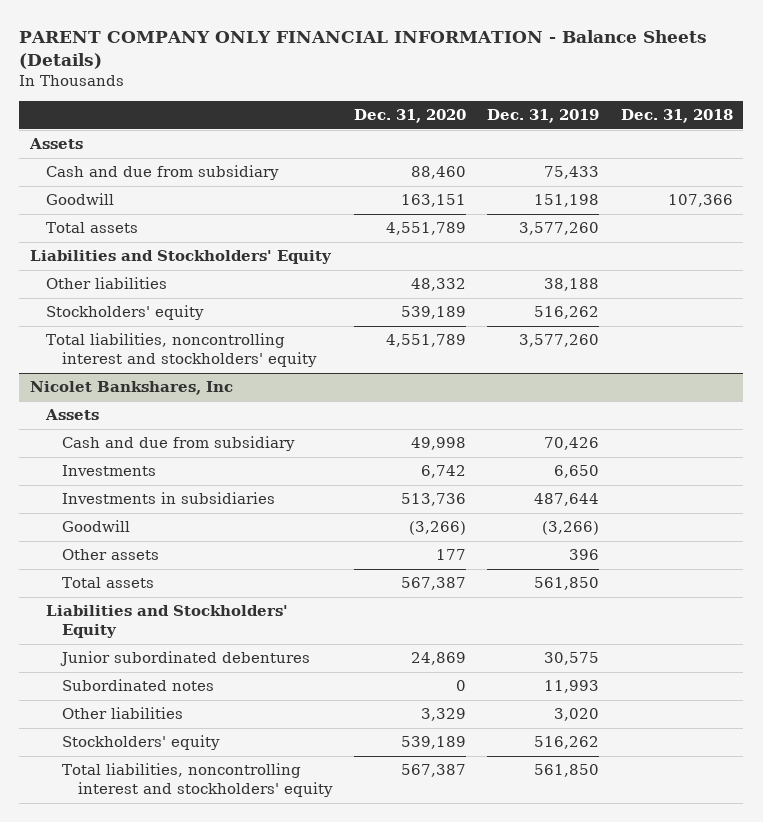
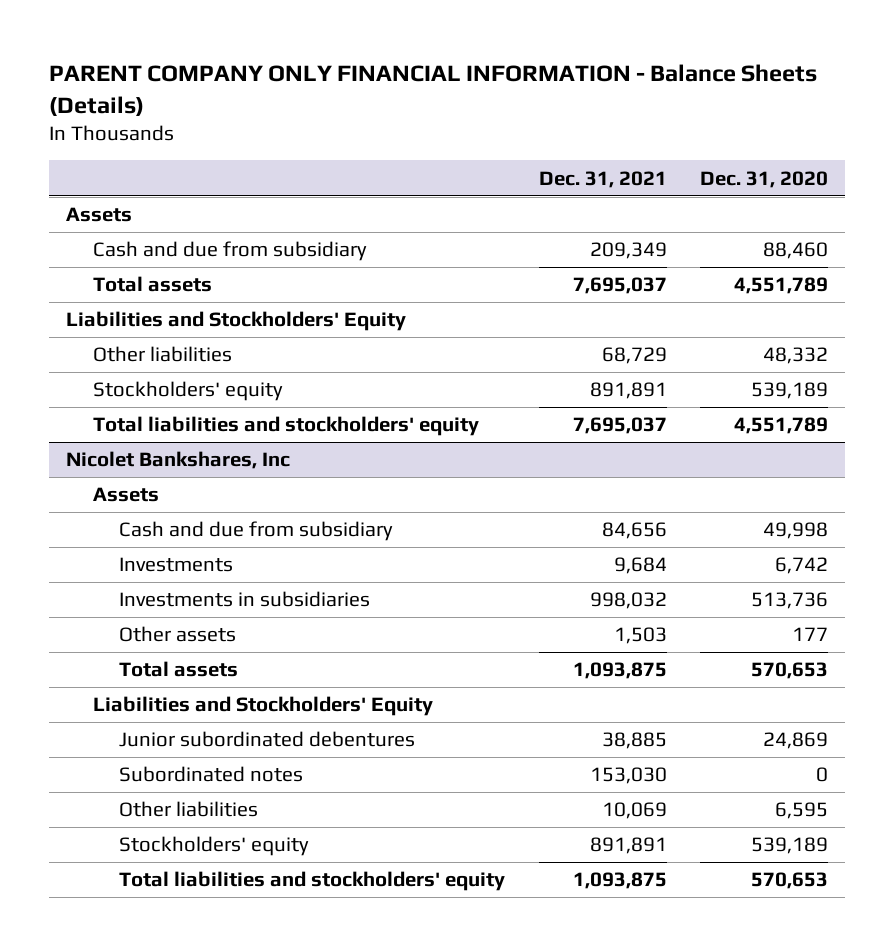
[487,109,600,124] Dec. 31, 2019 -> none
[620,109,733,124] Dec. 31, 2018 -> none
none -> [538,170,667,188] Dec. 31, 2021
[46,193,115,206] Goodwill -> none
[46,333,318,368] Total liabilities, noncontrolling interest and stockholders' equity -> [92,416,479,437] Total liabilities and stockholders' equity
[62,520,131,533] Goodwill -> none
[400,577,466,591] 567,387 -> [751,662,829,680] 570,653
[420,708,466,722] 3,329 -> [775,802,829,820] 6,595
[62,763,334,798] Total liabilities, noncontrolling interest and stockholders' equity -> [119,871,506,892] Total liabilities and stockholders' equity
[400,764,466,778] 567,387 -> [751,872,829,890] 570,653

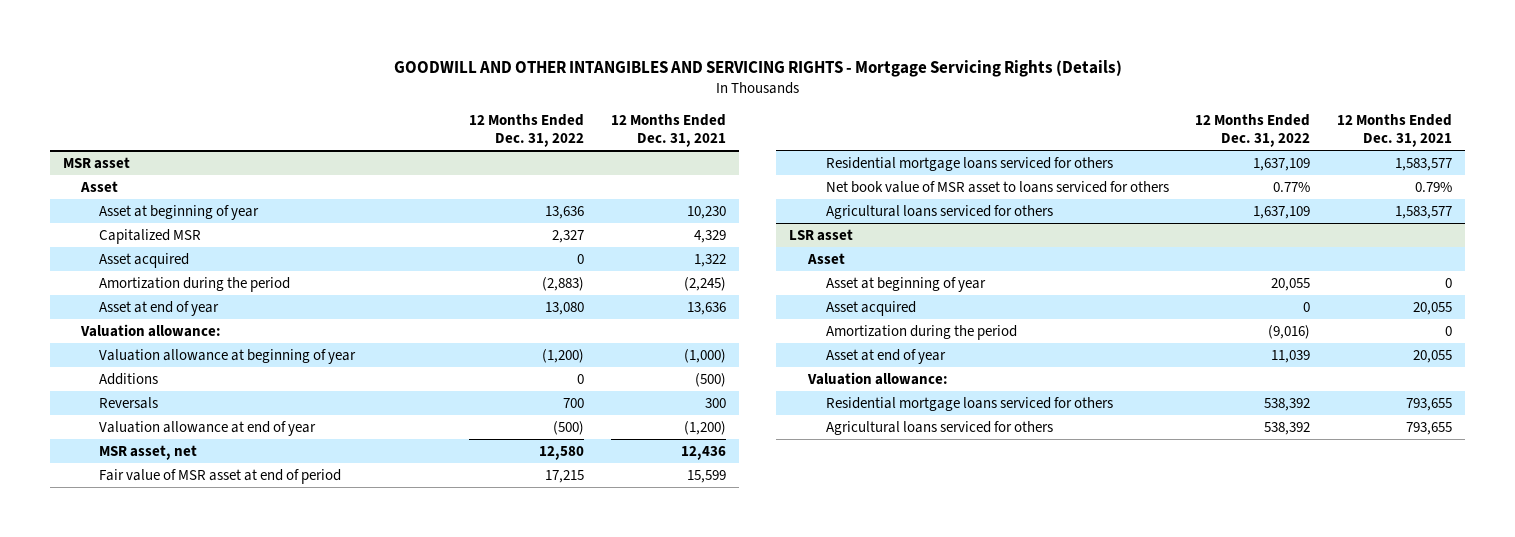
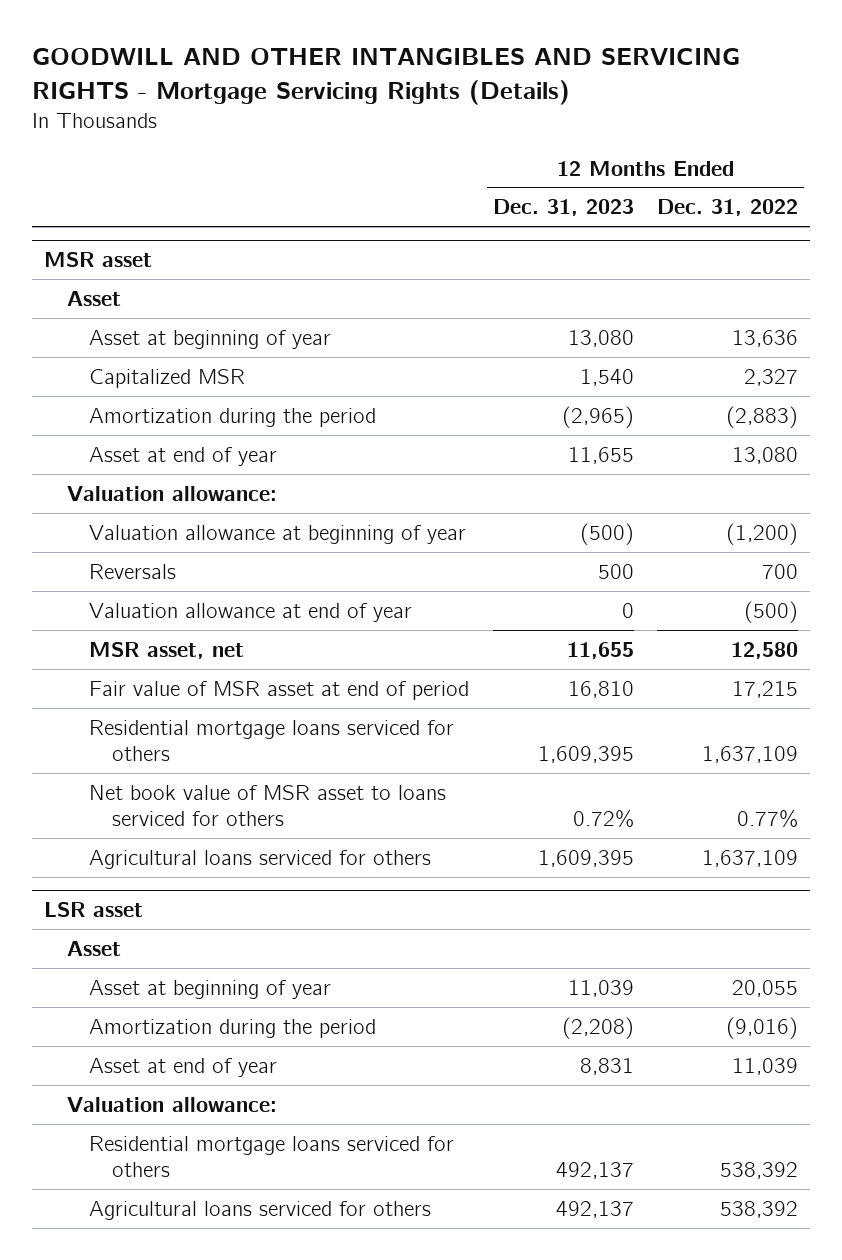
[610,113,726,148] 12 Months Ended Dec. 31, 2021 -> none
none -> [492,199,634,217] Dec. 31, 2023
[99,253,190,269] Asset acquired -> none
[99,373,159,386] Additions -> none
[825,301,916,317] Asset acquired -> none

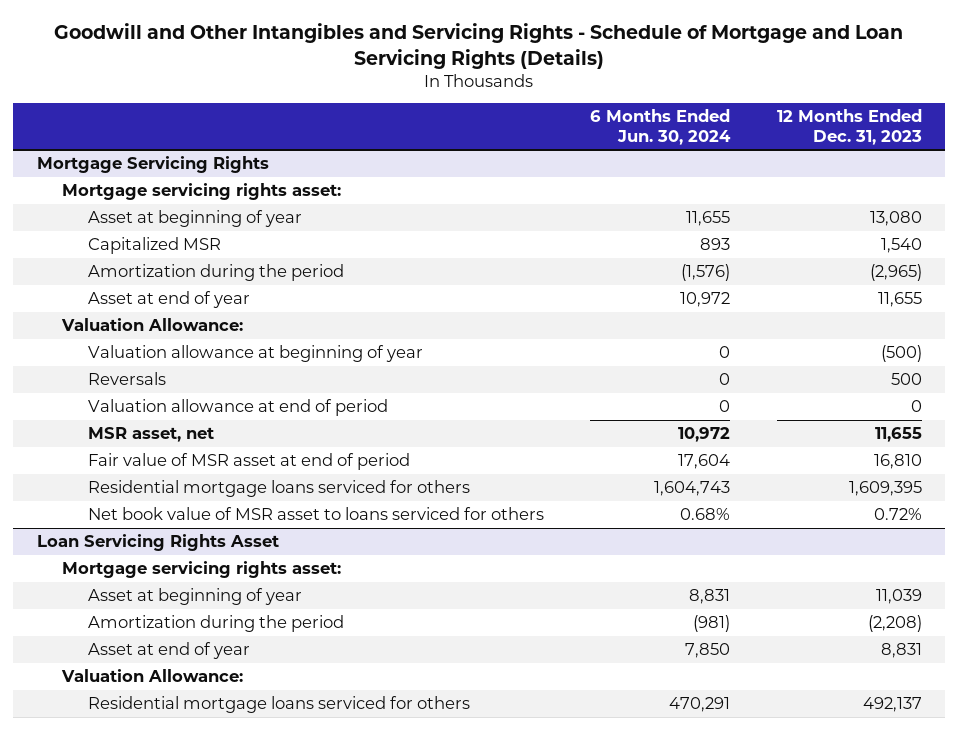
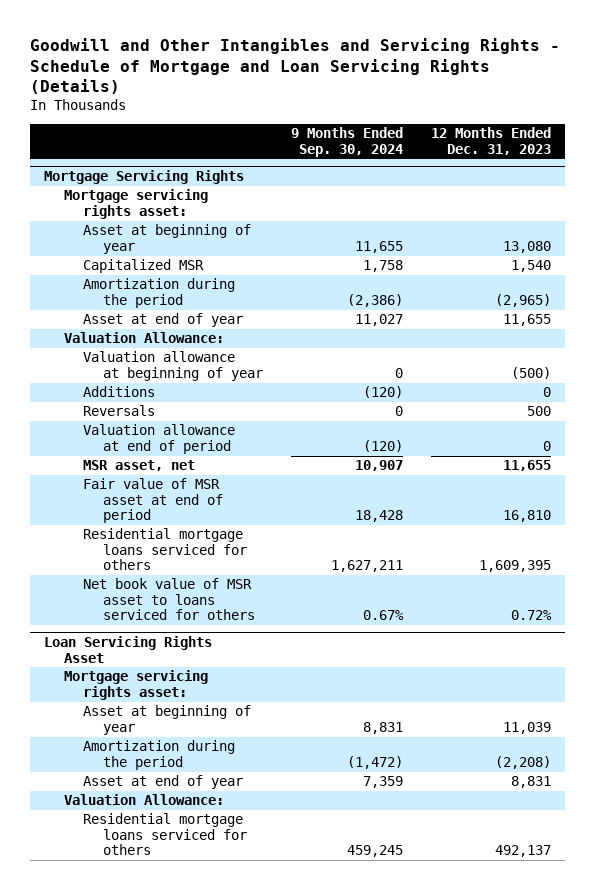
[590,109,732,145] 6 Months Ended Jun. 30, 2024 -> none
none -> [291,127,404,157] 9 Months Ended Sep. 30, 2024
none -> [83,386,156,398] Additions

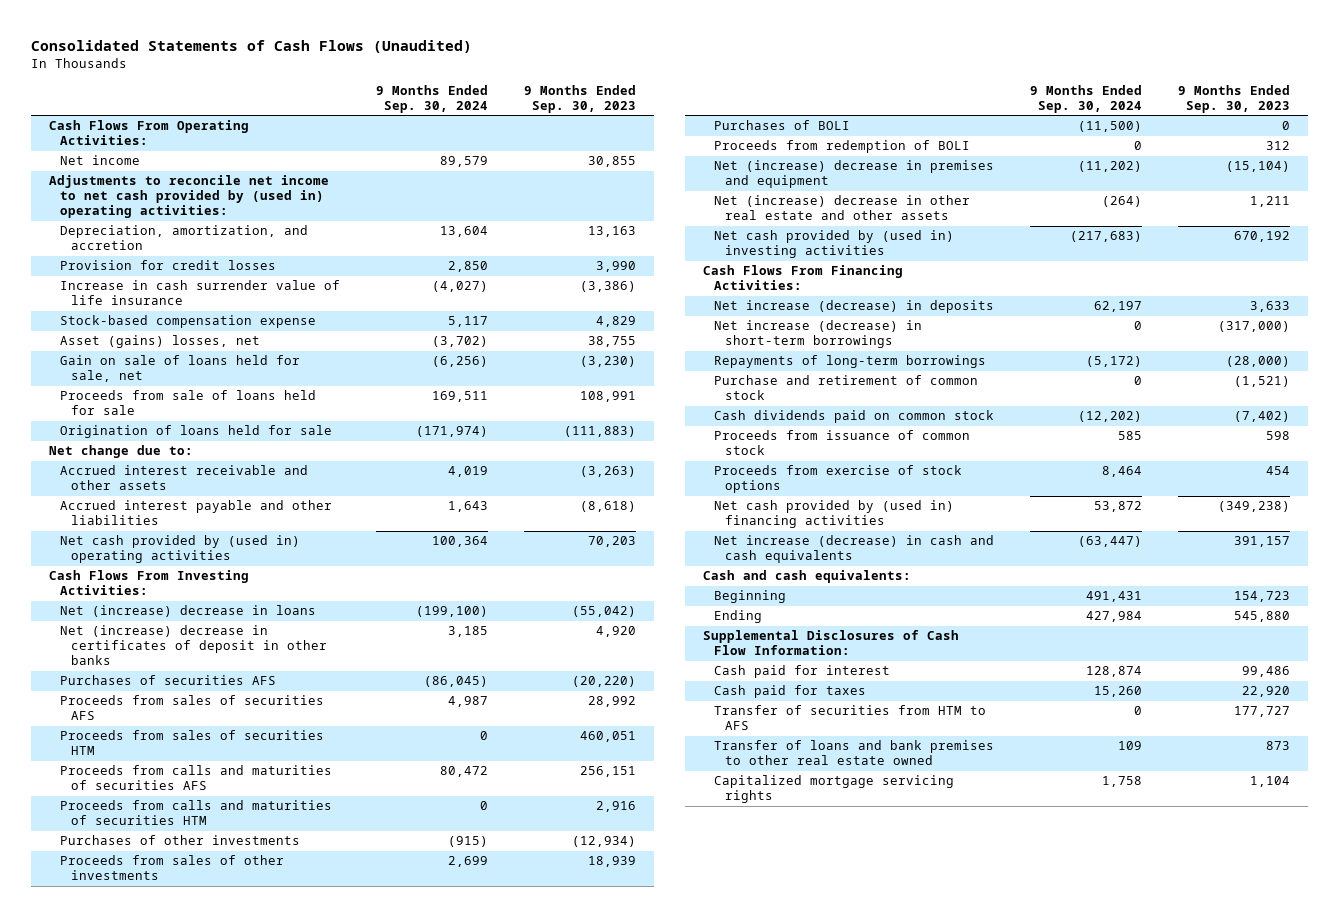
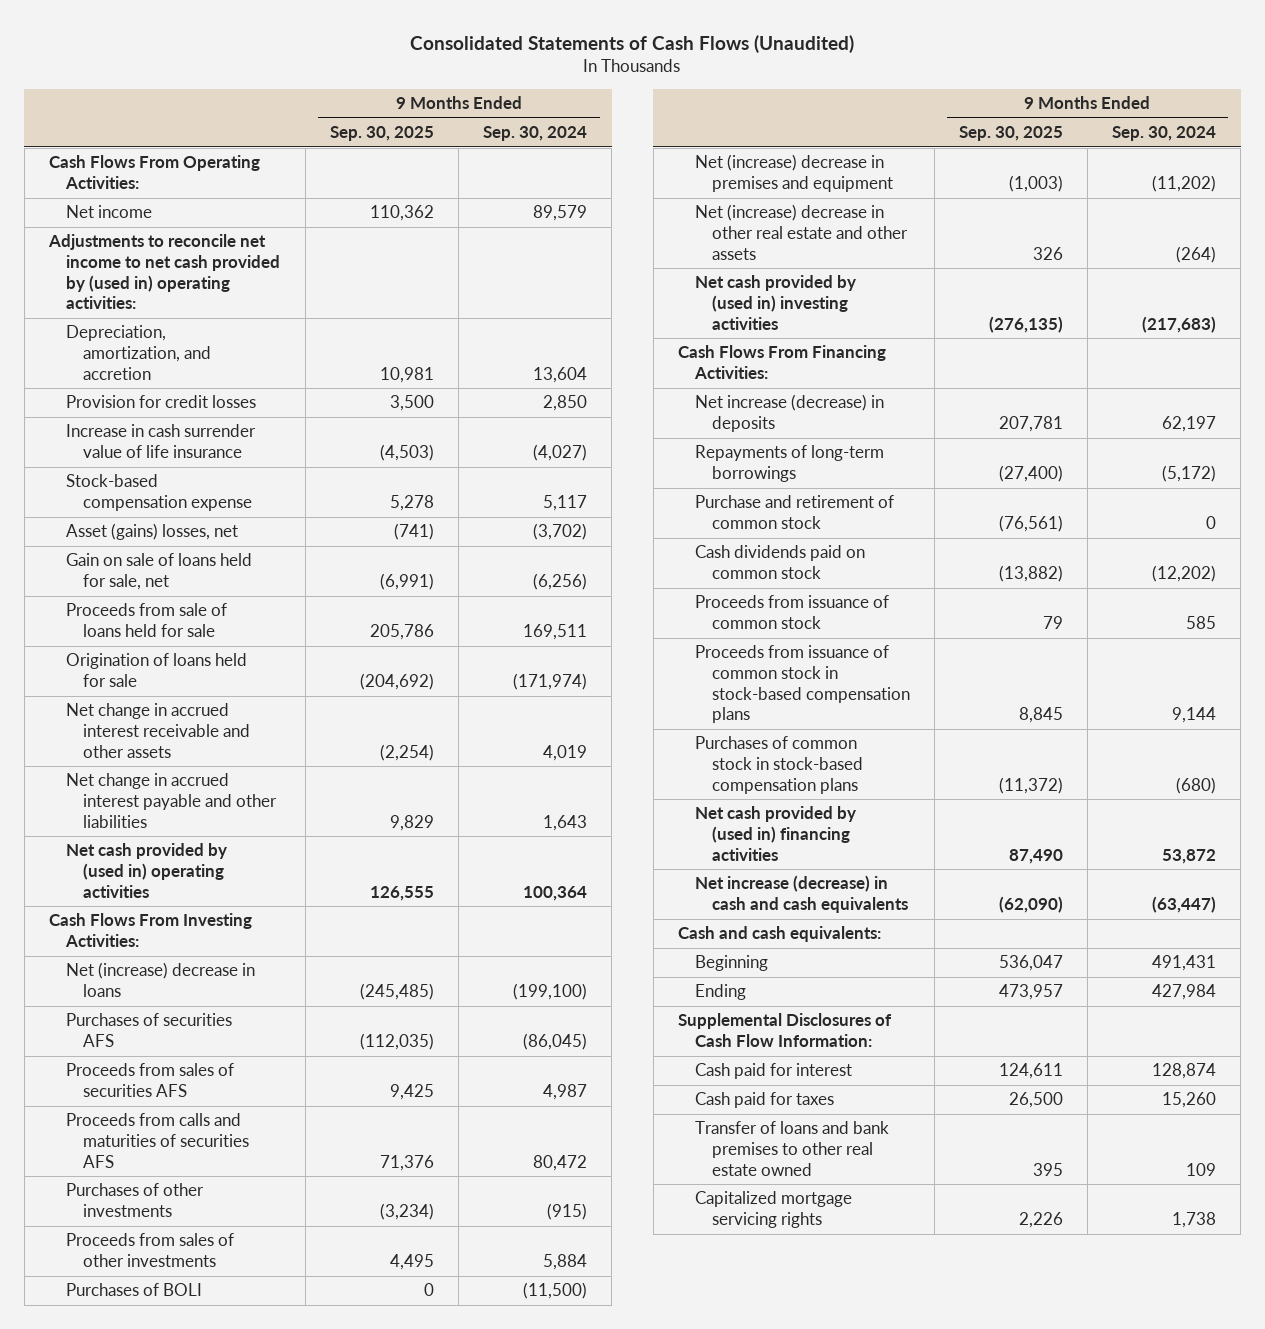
[523,84,636,113] 9 Months Ended Sep. 30, 2023 -> none
none -> [330,126,435,142] Sep. 30, 2025
[49,445,194,459] Net change due to: -> none
[60,465,309,491] Accrued interest receivable and other assets -> [65,703,250,758] Net change in accrued interest receivable and other assets
[60,500,333,526] Accrued interest payable and other liabilities -> [65,773,277,828] Net change in accrued interest payable and other liabilities
[60,625,328,666] Net (increase) decrease in certificates of deposit in other banks -> none
[60,730,325,756] Proceeds from sales of securities HTM -> none
[60,800,333,826] Proceeds from calls and maturities of securities HTM -> none
[448,856,489,868] 2,699 -> [543,1254,588,1271] 5,884
[714,140,971,154] Proceeds from redemption of BOLI -> none
[714,320,923,349] Net increase (decrease) in short-term borrowings -> none
[714,465,963,494] Proceeds from exercise of stock options -> [694,645,910,724] Proceeds from issuance of common stock in stock-based compensation plans
[1102,466,1143,478] 8,464 -> [1172,707,1217,724] 9,144
none -> [694,736,863,794] Purchases of common stock in stock-based compensation plans
[714,705,987,731] Transfer of securities from HTM to AFS -> none
[1102,776,1143,788] 1,758 -> [1172,1212,1217,1229] 1,738

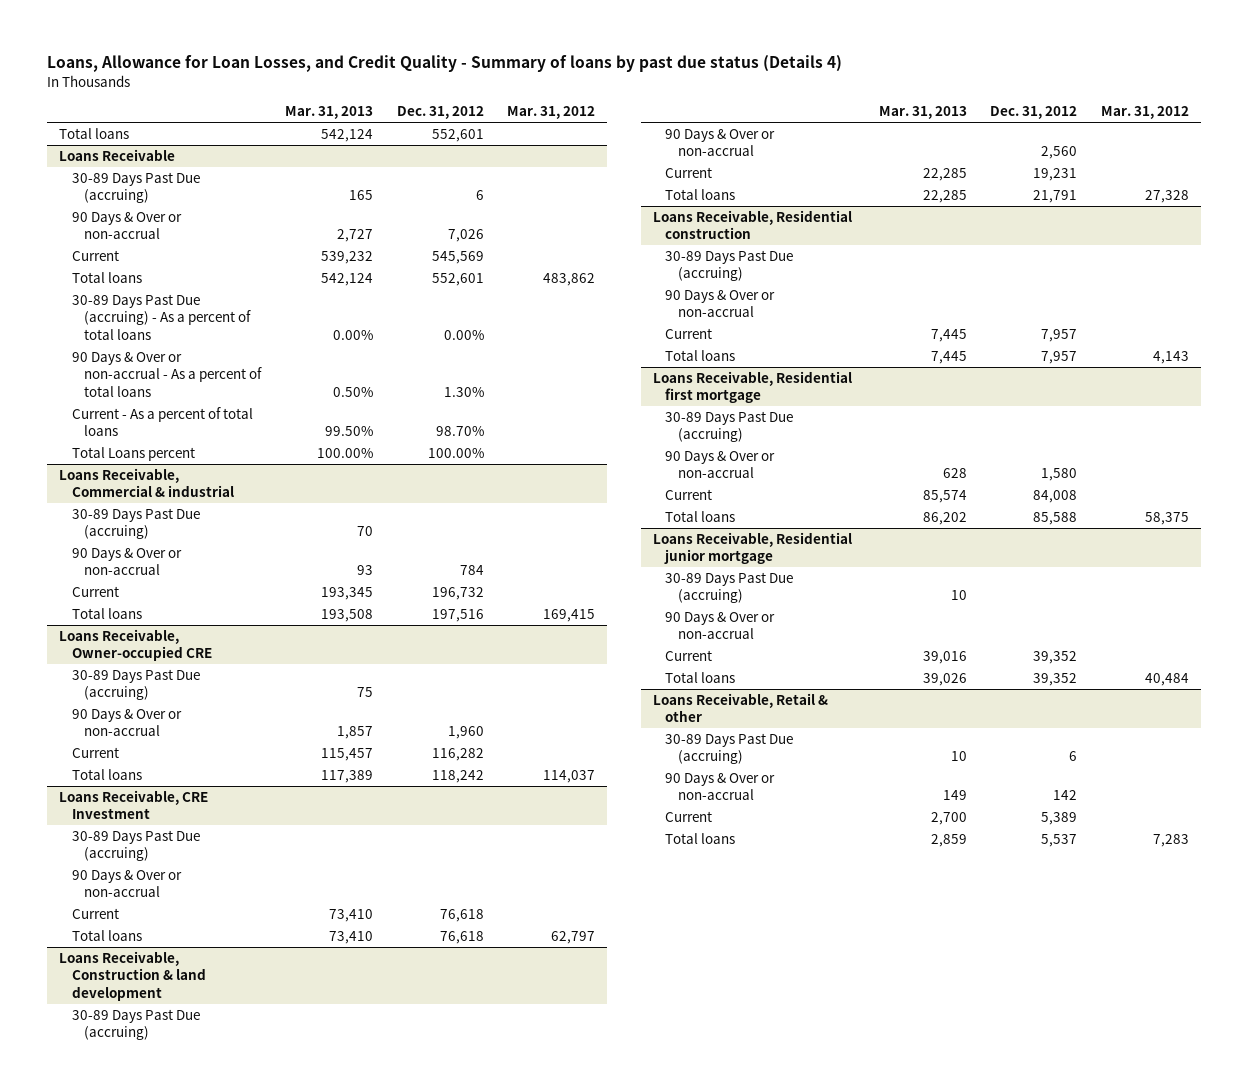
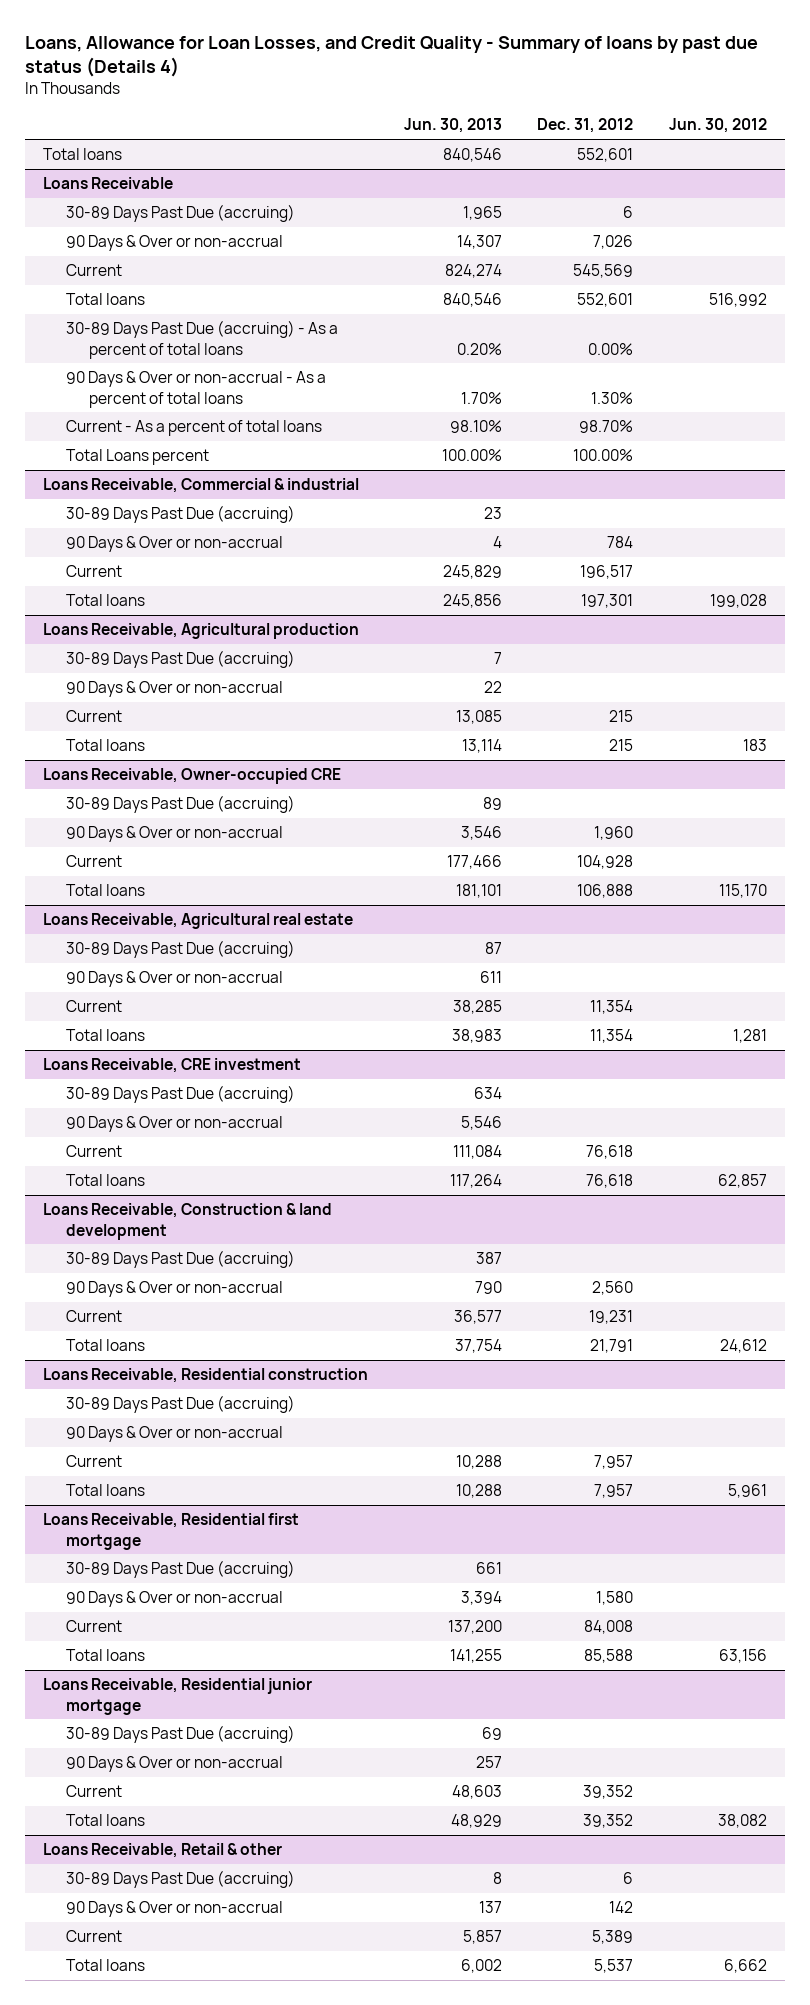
[285,106,374,120] Mar. 31, 2013 -> none
[507,106,596,120] Mar. 31, 2012 -> none
none -> [403,118,502,134] Jun. 30, 2013
none -> [669,118,768,134] Jun. 30, 2012
[431,587,484,601] 196,732 -> [580,565,634,580] 196,517
[431,609,484,623] 197,516 -> [581,594,634,609] 197,301
none -> [42,623,359,640] Loans Receivable, Agricultural production
none -> [65,650,295,669] 30-89 Days Past Due (accruing)
none -> [65,681,283,698] 90 Days & Over or non-accrual
none -> [65,710,122,723] Current
none -> [65,739,145,752] Total loans
[59,790,209,820] Loans Receivable, CRE Investment -> none
[431,748,484,762] 116,282 -> [577,855,634,870] 104,928
[431,770,484,784] 118,242 -> [577,884,634,899] 106,888
none -> [42,913,353,930] Loans Receivable, Agricultural real estate
none -> [65,1000,122,1013] Current
none -> [65,1029,145,1042] Total loans
none -> [42,1058,301,1074] Loans Receivable, CRE investment
none -> [65,1085,295,1104] 30-89 Days Past Due (accruing)
none -> [65,1116,283,1133] 90 Days & Over or non-accrual

